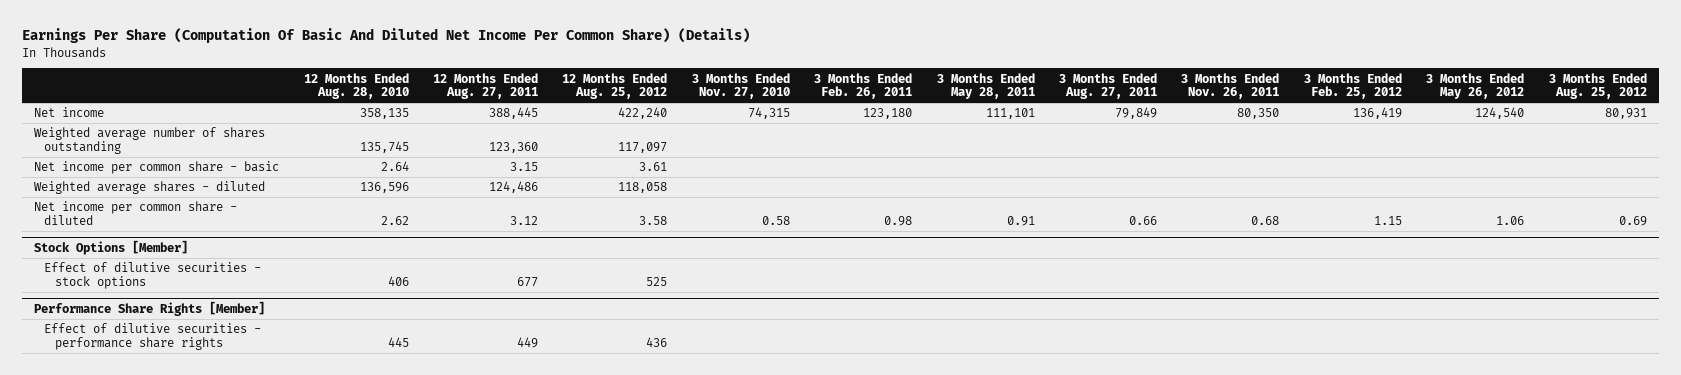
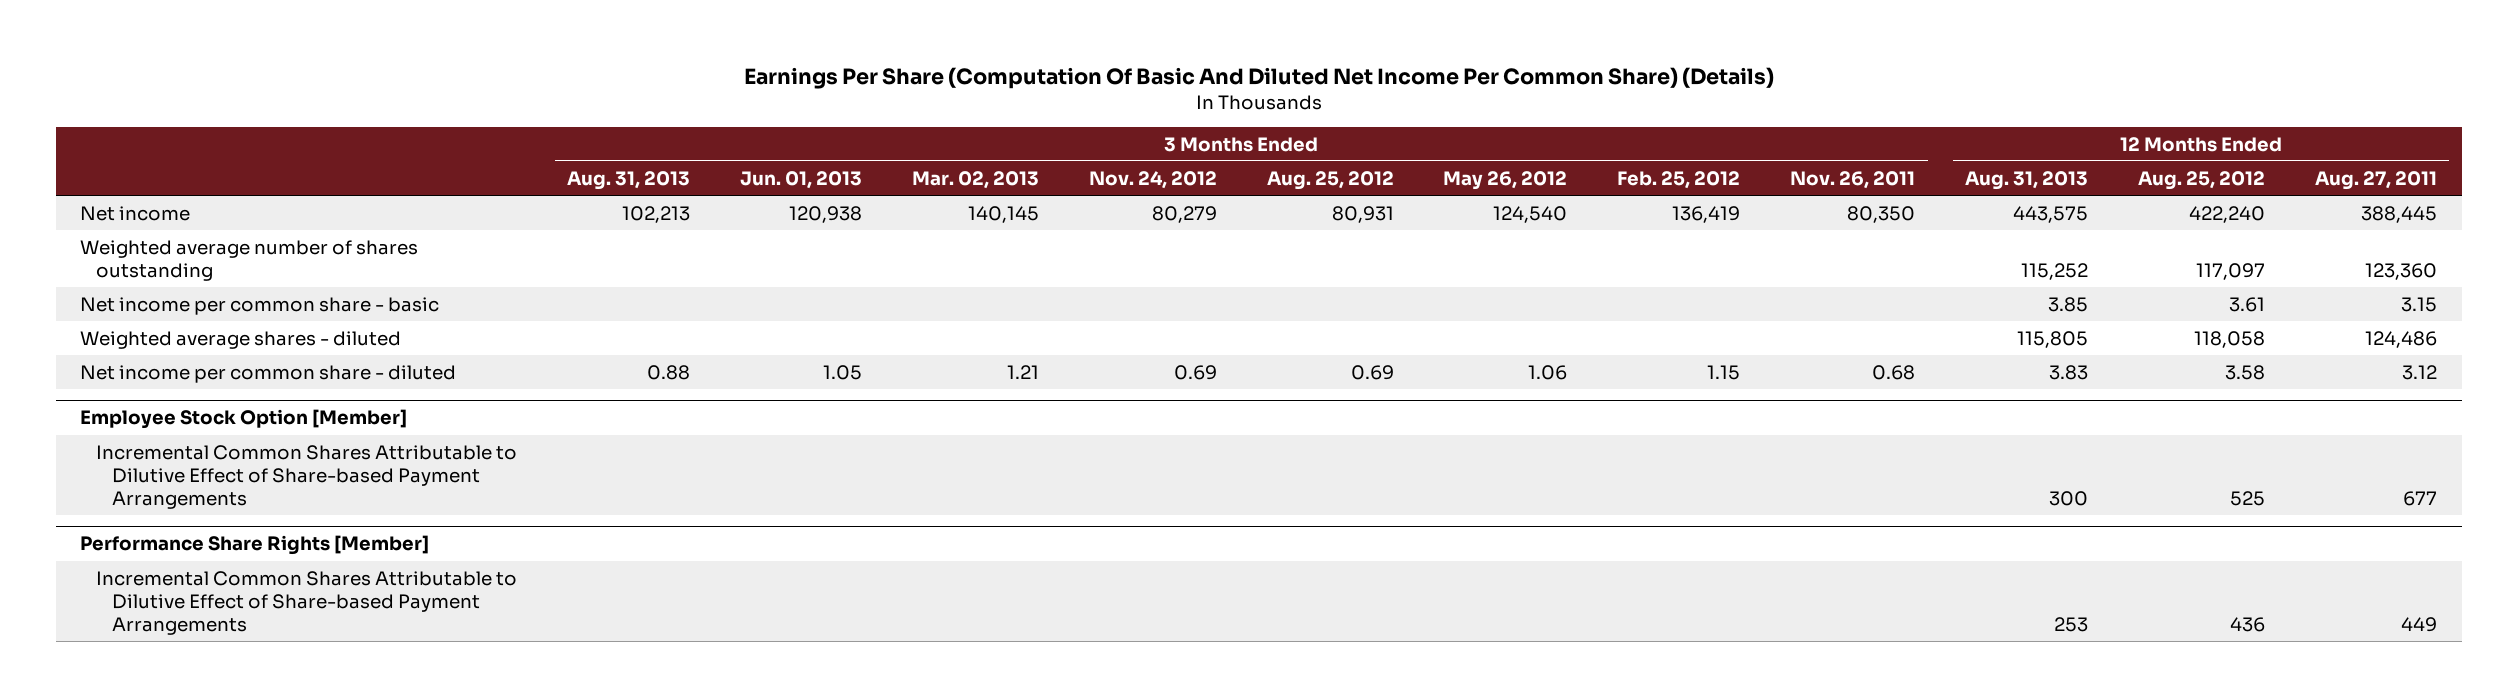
[303,72,409,100] 12 Months Ended Aug. 28, 2010 -> none
[691,72,790,100] 3 Months Ended Nov. 27, 2010 -> none
[814,72,913,100] 3 Months Ended Feb. 26, 2011 -> none
[936,72,1035,100] 3 Months Ended May 28, 2011 -> none
[1059,72,1158,100] 3 Months Ended Aug. 27, 2011 -> none
none -> [567,170,691,190] Aug. 31, 2013
none -> [739,170,862,189] Jun. 01, 2013
none -> [911,170,1039,189] Mar. 02, 2013
none -> [1088,170,1217,189] Nov. 24, 2012
none -> [1965,170,2089,190] Aug. 31, 2013
[34,240,189,256] Stock Options [Member] -> [80,409,408,430] Employee Stock Option [Member]
[44,262,262,290] Effect of dilutive securities - stock options -> [96,444,518,509] Incremental Common Shares Attributable to Dilutive Effect of Share-based Payment Arrangements
[44,323,262,351] Effect of dilutive securities - performance share rights -> [96,570,518,635] Incremental Common Shares Attributable to Dilutive Effect of Share-based Payment Arrangements

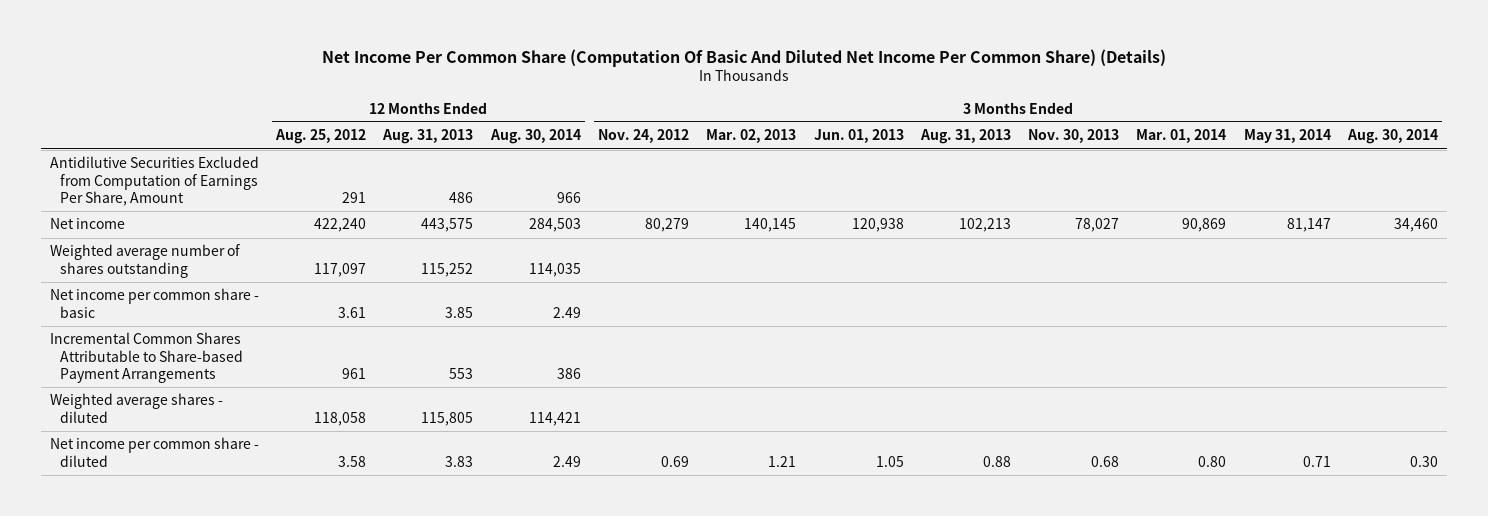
[743,66,1774,89] Earnings Per Share (Computation Of Basic And Diluted Net Income Per Common Share) (Details) -> [321,48,1166,67] Net Income Per Common Share (Computation Of Basic And Diluted Net Income Per Common Share) (Details)
[1266,170,1394,190] Aug. 25, 2012 -> none
[1443,170,1568,190] May 26, 2012 -> none
[1617,170,1741,189] Feb. 25, 2012 -> none
[1790,170,1916,189] Nov. 26, 2011 -> none
[2314,170,2437,190] Aug. 27, 2011 -> none
none -> [489,129,581,145] Aug. 30, 2014
none -> [1028,129,1120,144] Nov. 30, 2013
none -> [1136,129,1227,144] Mar. 01, 2014
none -> [1243,129,1331,144] May 31, 2014
none -> [1347,129,1439,145] Aug. 30, 2014
none -> [49,156,259,206] Antidilutive Securities Excluded from Computation of Earnings Per Share, Amount
none -> [49,332,243,383] Incremental Common Shares Attributable to Share-based Payment Arrangements
[80,409,408,430] Employee Stock Option [Member] -> none
[96,444,518,509] Incremental Common Shares Attributable to Dilutive Effect of Share-based Payment Arrangements -> none
[80,535,430,556] Performance Share Rights [Member] -> none
[96,570,518,635] Incremental Common Shares Attributable to Dilutive Effect of Share-based Payment Arrangements -> none

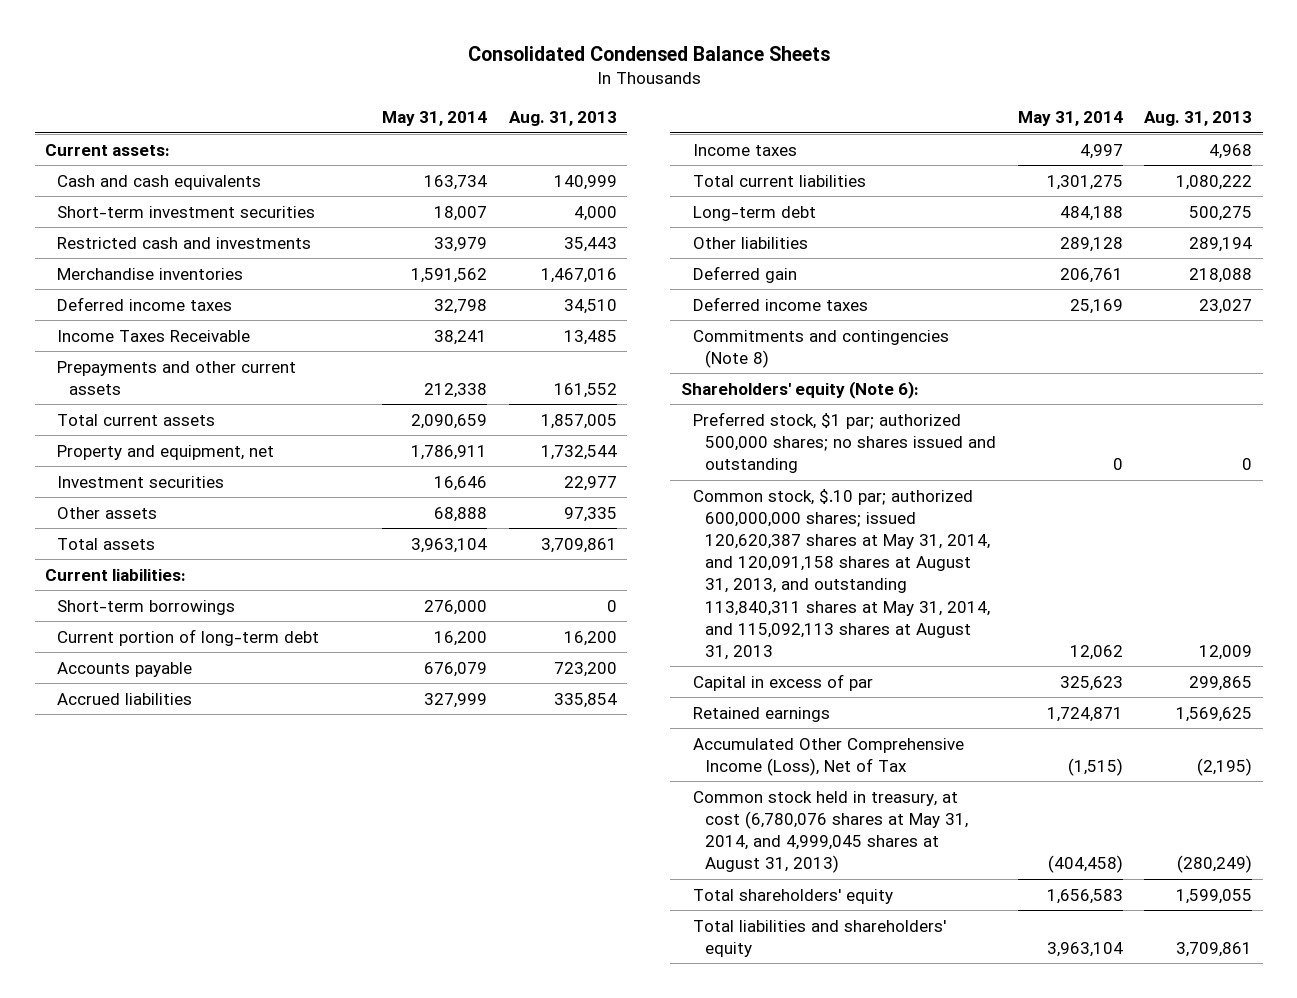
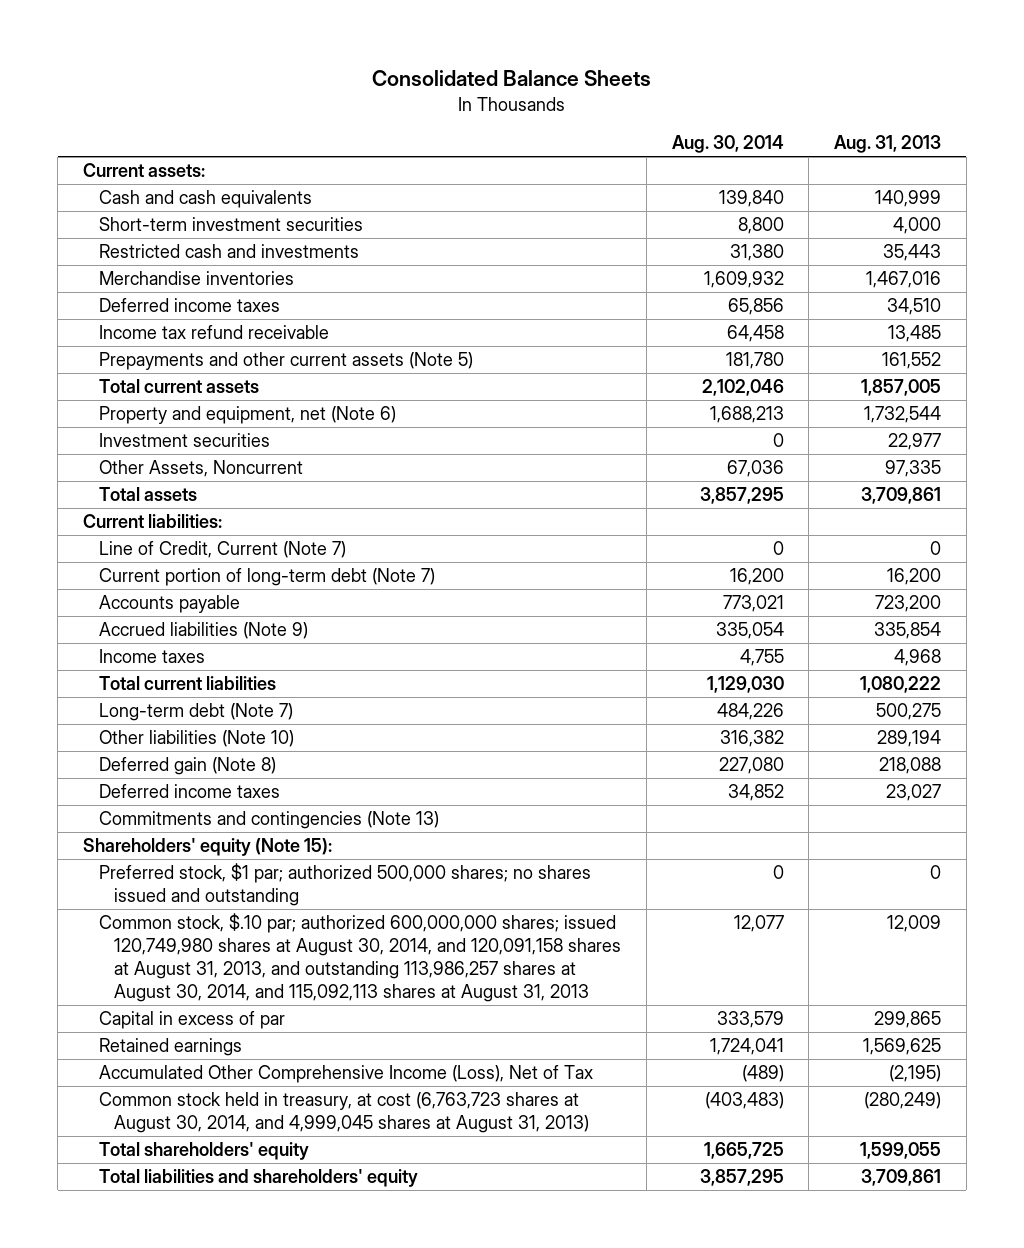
[467,46,830,62] Consolidated Condensed Balance Sheets -> [371,70,651,87] Consolidated Balance Sheets
[381,111,487,127] May 31, 2014 -> none
none -> [671,135,784,154] Aug. 30, 2014
[57,329,251,342] Income Taxes Receivable -> [98,325,329,340] Income tax refund receivable
[57,360,297,395] Prepayments and other current assets -> [98,352,473,371] Prepayments and other current assets (Note 5)
[57,444,275,460] Property and equipment, net -> [98,406,396,425] Property and equipment, net (Note 6)
[57,506,158,519] Other assets -> [98,460,303,478] Other Assets, Noncurrent
[57,599,236,615] Short-term borrowings -> [98,541,346,559] Line of Credit, Current (Note 7)
[57,628,320,646] Current portion of long-term debt -> [98,568,435,587] Current portion of long-term debt (Note 7)
[57,692,193,705] Accrued liabilities -> [98,622,308,640] Accrued liabilities (Note 9)
[692,205,816,221] Long-term debt -> [98,703,293,722] Long-term debt (Note 7)
[692,236,808,249] Other liabilities -> [98,730,294,748] Other liabilities (Note 10)
[692,265,797,283] Deferred gain -> [98,757,276,776] Deferred gain (Note 8)
[692,329,949,368] Commitments and contingencies (Note 8) -> [98,811,439,830] Commitments and contingencies (Note 13)
[680,380,919,399] Shareholders' equity (Note 6): -> [82,838,332,857] Shareholders' equity (Note 15):
[692,488,991,660] Common stock, $.10 par; authorized 600,000,000 shares; issued 120,620,387 shares at May 31, 2014, and 120,091,158 shares at August 31, 2013, and outstanding 113,840,311 shares at May 31, 2014, and 115,092,113 shares at August 31, 2013 -> [98,913,622,1003] Common stock, $.10 par; authorized 600,000,000 shares; issued 120,749,980 shares at August 30, 2014, and 120,091,158 shares at August 31, 2013, and outstanding 113,986,257 shares at August 30, 2014, and 115,092,113 shares at August 31, 2013
[692,790,969,874] Common stock held in treasury, at cost (6,780,076 shares at May 31, 2014, and 4,999,045 shares at August 31, 2013) -> [98,1092,590,1134] Common stock held in treasury, at cost (6,763,723 shares at August 30, 2014, and 4,999,045 shares at August 31, 2013)

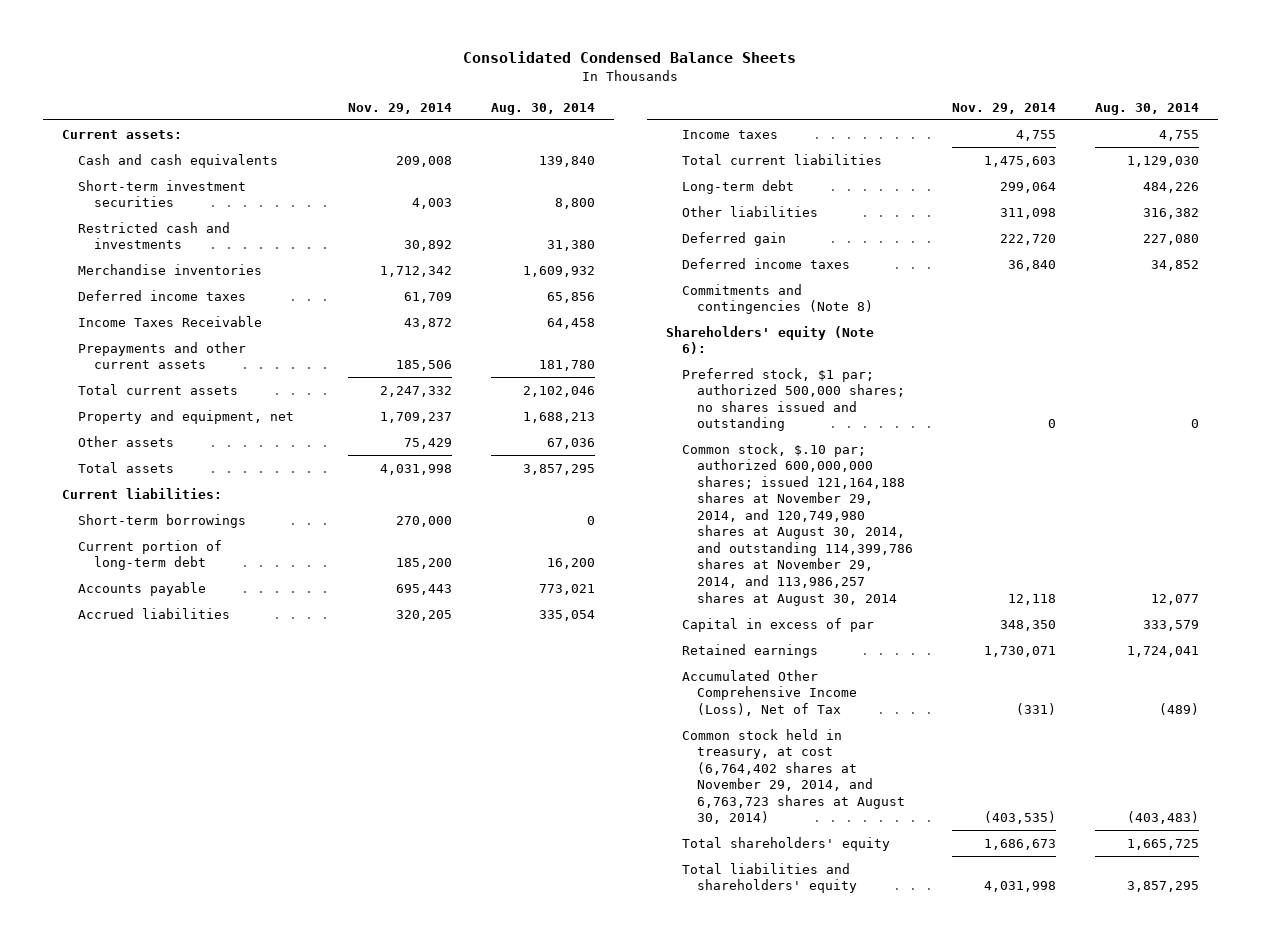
[371,70,651,87] Consolidated Balance Sheets -> [463,51,797,64] Consolidated Condensed Balance Sheets
[834,135,942,154] Aug. 31, 2013 -> none
none -> [348,102,453,114] Nov. 29, 2014
[98,325,329,340] Income tax refund receivable -> [77,315,262,327] Income Taxes Receivable
[98,352,473,371] Prepayments and other current assets (Note 5) -> [77,341,246,370] Prepayments and other current assets
[98,433,270,448] Investment securities -> none
[98,406,396,425] Property and equipment, net (Note 6) -> [77,409,294,424] Property and equipment, net
[98,460,303,478] Other Assets, Noncurrent -> [77,435,174,447] Other assets
[98,541,346,559] Line of Credit, Current (Note 7) -> [77,513,246,528] Short-term borrowings
[98,568,435,587] Current portion of long-term debt (Note 7) -> [77,539,222,571] Current portion of long-term debt
[98,622,308,640] Accrued liabilities (Note 9) -> [77,607,230,619] Accrued liabilities
[98,703,293,722] Long-term debt (Note 7) -> [681,179,794,194] Long-term debt
[98,730,294,748] Other liabilities (Note 10) -> [681,205,818,217] Other liabilities
[98,757,276,776] Deferred gain (Note 8) -> [681,231,786,246] Deferred gain
[98,811,439,830] Commitments and contingencies (Note 13) -> [681,283,874,315] Commitments and contingencies (Note 8)
[82,838,332,857] Shareholders' equity (Note 15): -> [666,325,875,355] Shareholders' equity (Note 6):
[98,913,622,1003] Common stock, $.10 par; authorized 600,000,000 shares; issued 120,749,980 shares at August 30, 2014, and 120,091,158 shares at August 31, 2013, and outstanding 113,986,257 shares at August 30, 2014, and 115,092,113 shares at August 31, 2013 -> [681,442,914,606] Common stock, $.10 par; authorized 600,000,000 shares; issued 121,164,188 shares at November 29, 2014, and 120,749,980 shares at August 30, 2014, and outstanding 114,399,786 shares at November 29, 2014, and 113,986,257 shares at August 30, 2014
[98,1092,590,1134] Common stock held in treasury, at cost (6,763,723 shares at August 30, 2014, and 4,999,045 shares at August 31, 2013) -> [681,728,906,825] Common stock held in treasury, at cost (6,764,402 shares at November 29, 2014, and 6,763,723 shares at August 30, 2014)

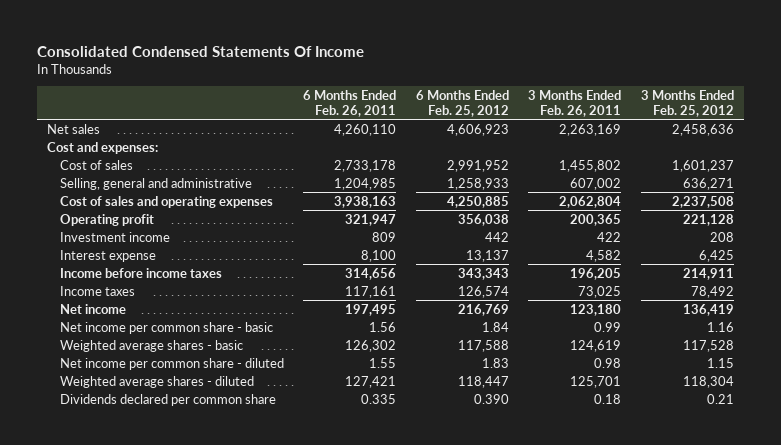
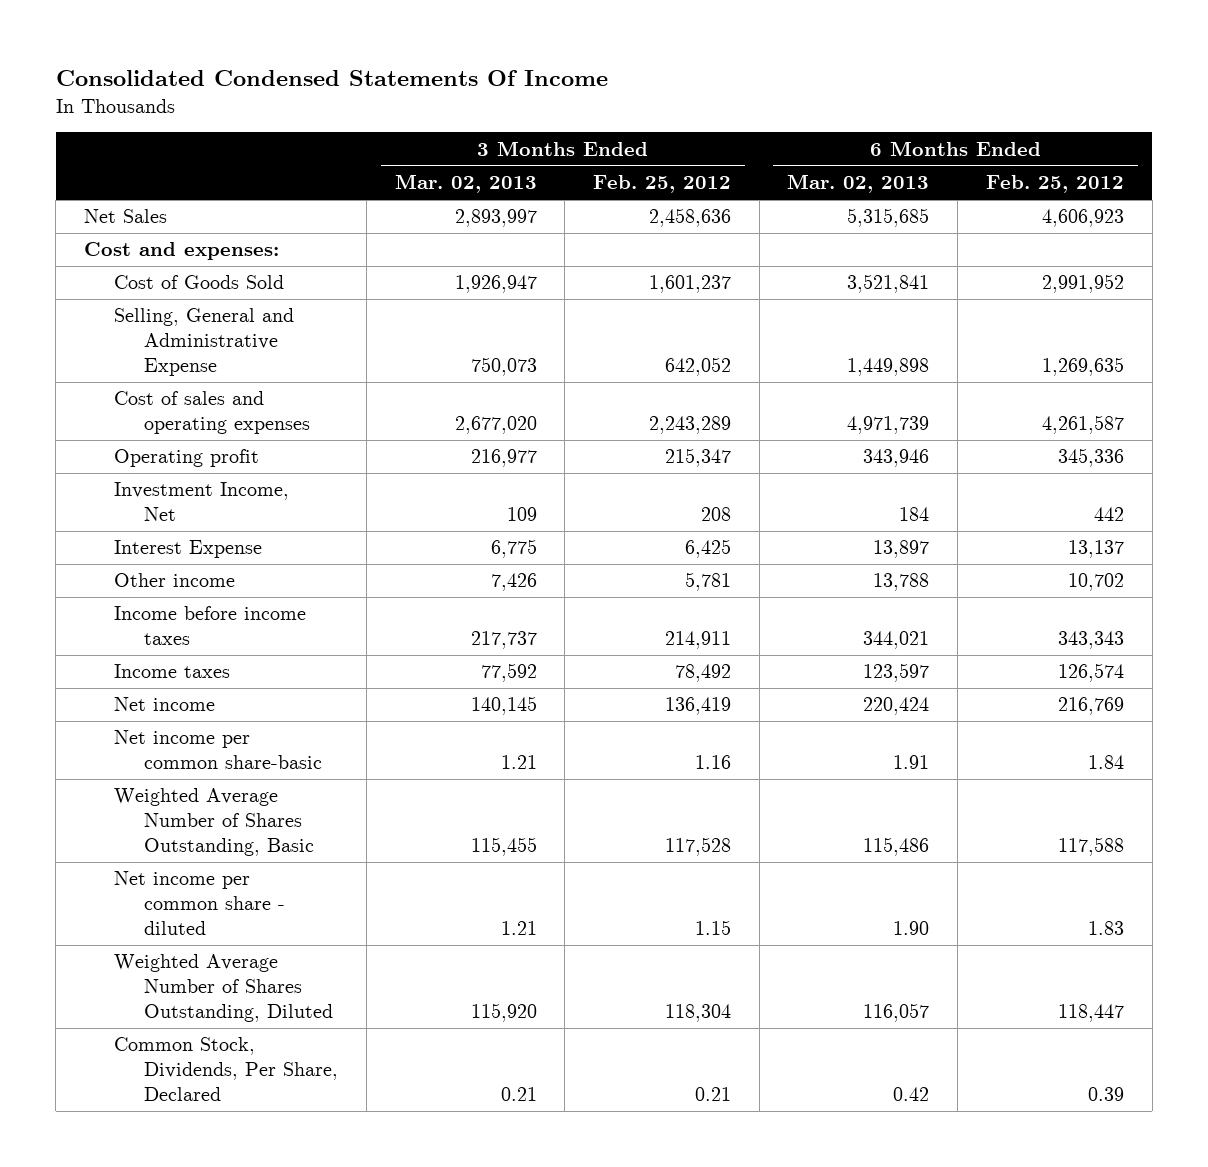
[303,90,397,117] 6 Months Ended Feb. 26, 2011 -> none
[528,90,622,117] 3 Months Ended Feb. 26, 2011 -> none
none -> [394,174,537,194] Mar. 02, 2013
none -> [787,174,930,194] Mar. 02, 2013
[46,123,100,134] Net sales -> [84,209,168,224] Net Sales
[59,159,133,170] Cost of sales -> [114,275,285,290] Cost of Goods Sold
[59,177,252,190] Selling, general and administrative -> [114,308,295,377] Selling, General and Administrative Expense
[446,177,509,190] 1,258,933 -> [1041,357,1124,377] 1,269,635
[682,177,734,190] 636,271 -> [665,357,732,377] 642,052
[446,195,509,208] 4,250,885 -> [1041,415,1124,435] 4,261,587
[671,195,734,208] 2,237,508 -> [649,416,732,435] 2,243,289
[457,213,509,226] 356,038 -> [1057,448,1124,468] 345,336
[682,213,734,226] 221,128 -> [665,448,732,468] 215,347
[59,231,170,242] Investment income -> [114,482,290,522] Investment Income, Net
[59,249,156,262] Interest expense -> [114,540,263,559] Interest Expense
none -> [114,573,236,588] Other income
[59,321,273,334] Net income per common share - basic -> [114,730,323,770] Net income per common share-basic
[59,339,243,352] Weighted average shares - basic -> [114,788,315,857] Weighted Average Number of Shares Outstanding, Basic
[59,375,254,388] Weighted average shares - diluted -> [114,954,334,1023] Weighted Average Number of Shares Outstanding, Diluted
[59,393,276,406] Dividends declared per common share -> [114,1037,339,1102] Common Stock, Dividends, Per Share, Declared
[473,393,509,404] 0.390 -> [1087,1087,1124,1102] 0.39

